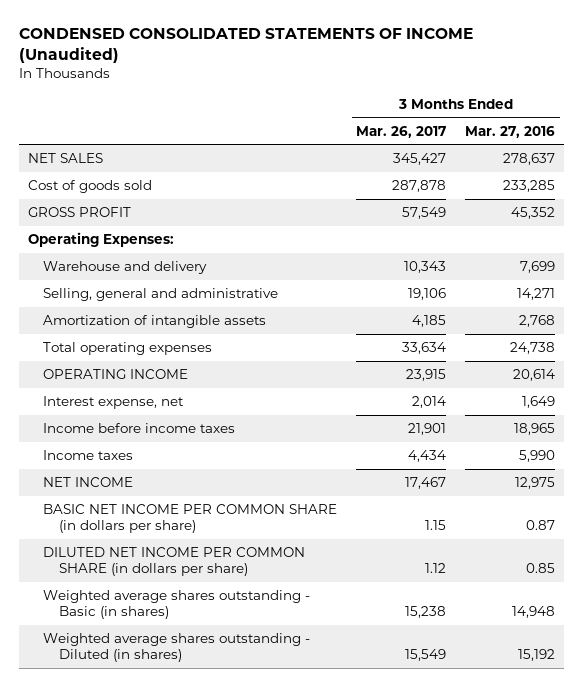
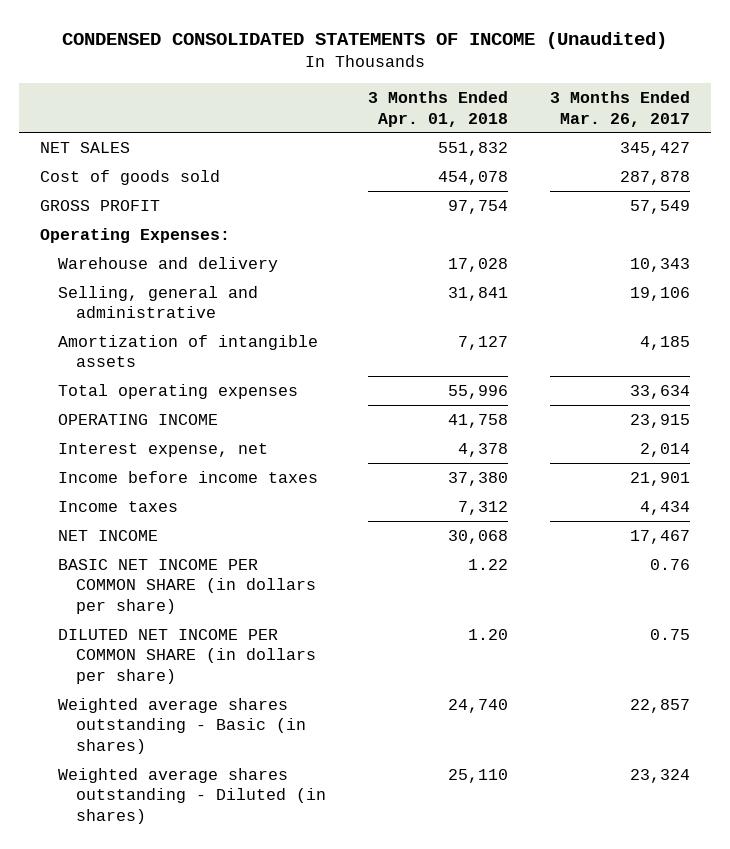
[464,125,555,138] Mar. 27, 2016 -> none
none -> [367,91,508,127] 3 Months Ended Apr. 01, 2018
[425,520,447,531] 1.15 -> [649,558,690,570] 0.76
[425,563,447,574] 1.12 -> [649,628,690,640] 0.75
[405,606,447,619] 15,238 -> [629,698,690,713] 22,857
[405,649,447,662] 15,549 -> [629,768,690,783] 23,324

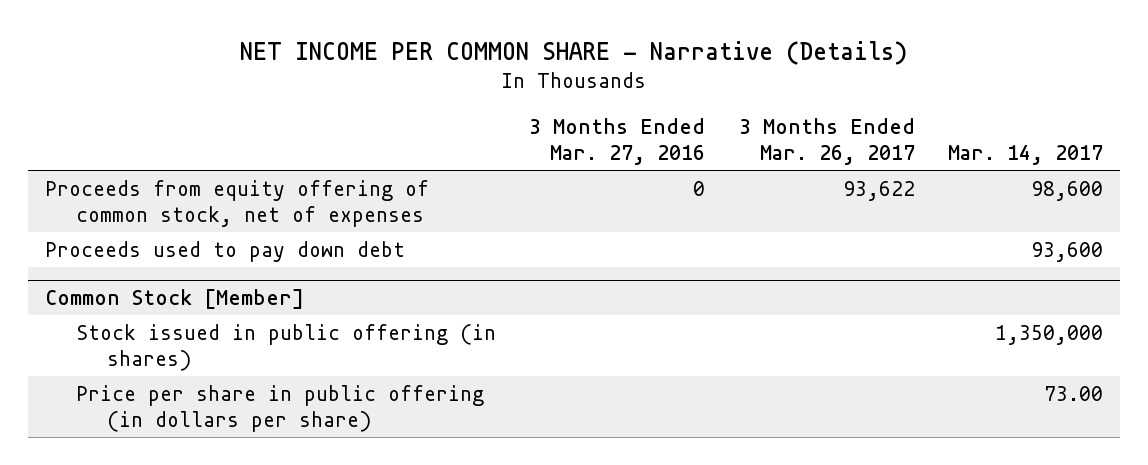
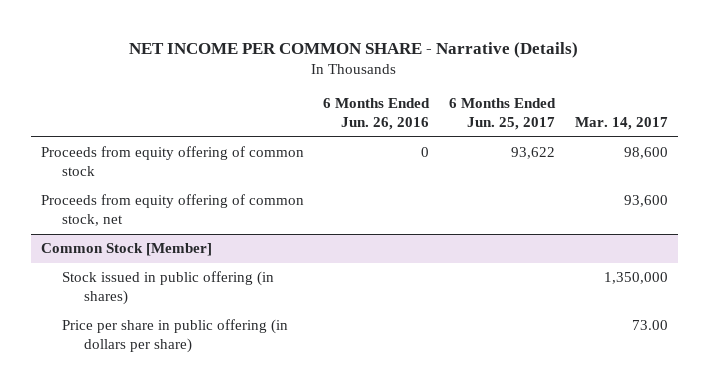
[529,117,706,165] 3 Months Ended Mar. 27, 2016 -> none
[738,117,915,165] 3 Months Ended Mar. 26, 2017 -> none
none -> [323,98,431,131] 6 Months Ended Jun. 26, 2016
none -> [449,98,557,131] 6 Months Ended Jun. 25, 2017
[44,179,429,227] Proceeds from equity offering of common stock, net of expenses -> [40,146,304,177] Proceeds from equity offering of common stock
[44,240,405,262] Proceeds used to pay down debt -> [40,194,304,227] Proceeds from equity offering of common stock, net

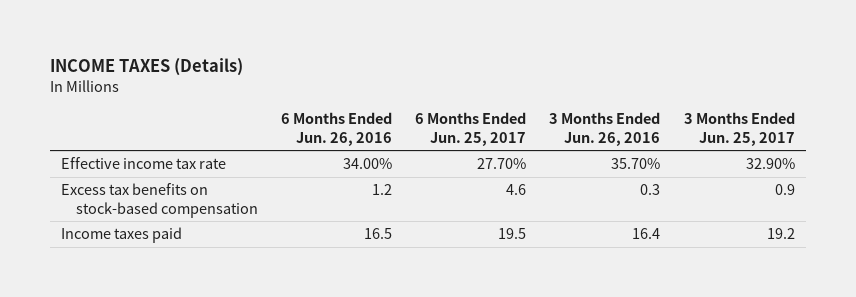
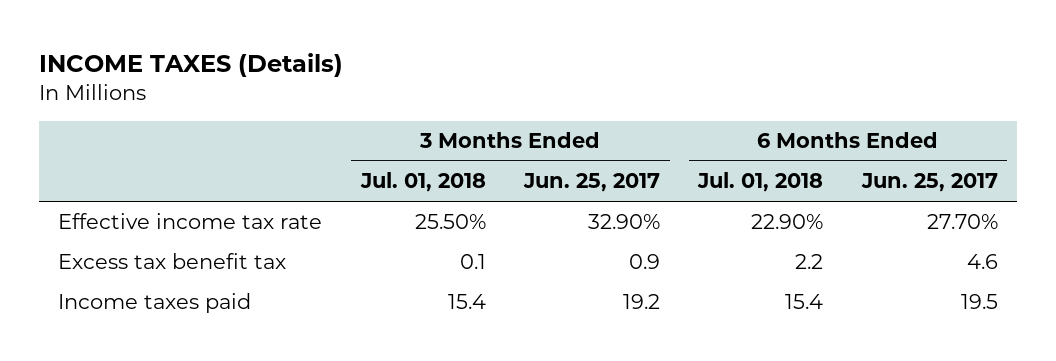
[280,112,392,146] 6 Months Ended Jun. 26, 2016 -> none
[549,112,661,146] 3 Months Ended Jun. 26, 2016 -> none
none -> [359,172,486,193] Jul. 01, 2018
none -> [697,172,824,193] Jul. 01, 2018
[61,183,258,218] Excess tax benefits on stock-based compensation -> [58,253,287,270] Excess tax benefit tax

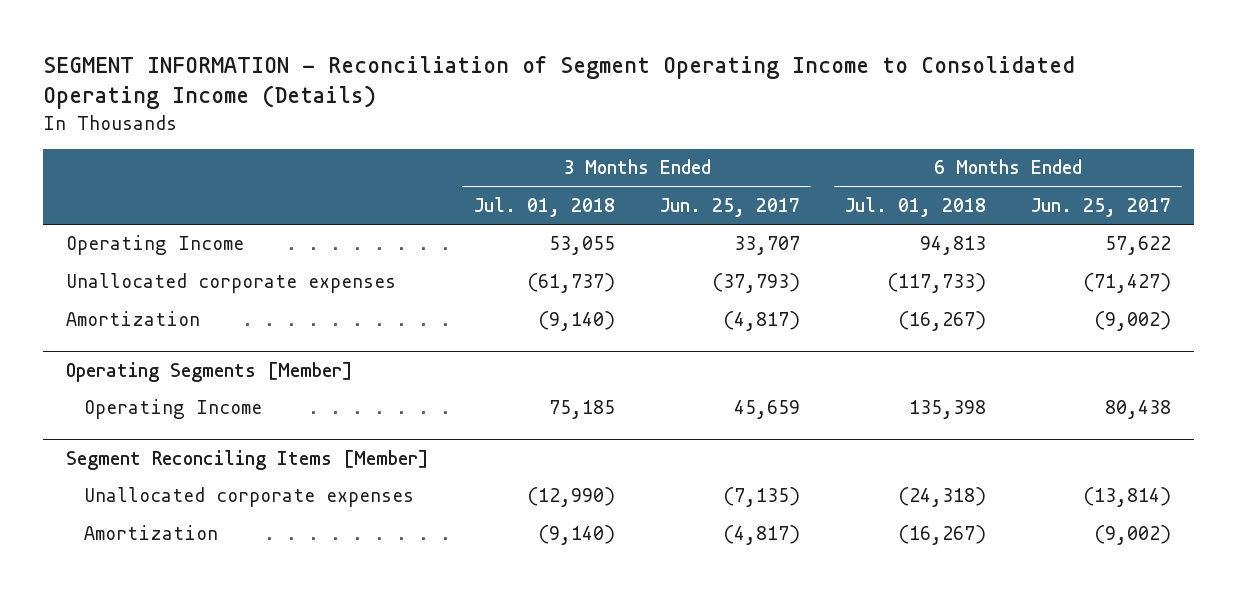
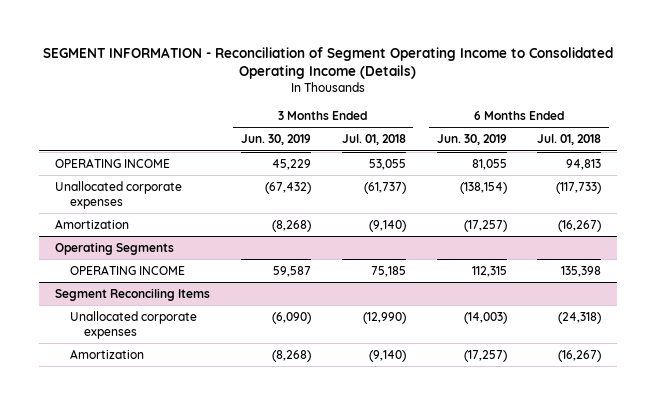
[659,198,800,218] Jun. 25, 2017 -> none
[1031,198,1172,218] Jun. 25, 2017 -> none
none -> [240,134,311,146] Jun. 30, 2019
none -> [436,134,507,146] Jun. 30, 2019
[65,235,244,256] Operating Income -> [54,157,170,168] OPERATING INCOME
[65,361,353,382] Operating Segments [Member] -> [54,241,174,255] Operating Segments
[84,399,263,420] Operating Income -> [69,264,185,275] OPERATING INCOME
[65,449,429,470] Segment Reconciling Items [Member] -> [54,287,210,301] Segment Reconciling Items

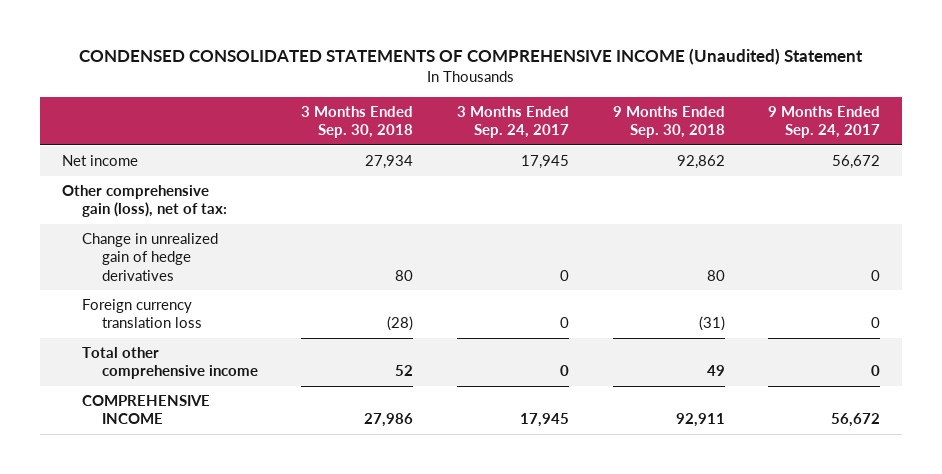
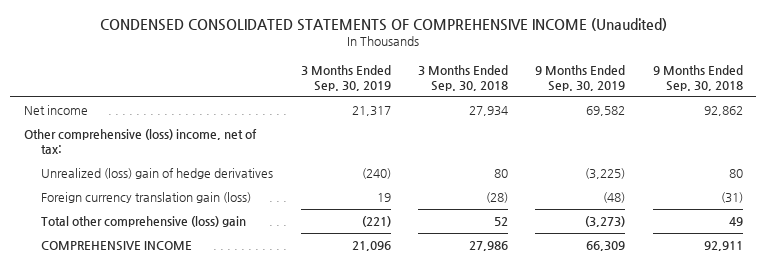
[78,48,863,66] CONDENSED CONSOLIDATED STATEMENTS OF COMPREHENSIVE INCOME (Unaudited) Statement -> [100,17,668,31] CONDENSED CONSOLIDATED STATEMENTS OF COMPREHENSIVE INCOME (Unaudited)
[456,106,569,139] 3 Months Ended Sep. 24, 2017 -> none
[768,106,881,139] 9 Months Ended Sep. 24, 2017 -> none
none -> [300,64,391,91] 3 Months Ended Sep. 30, 2019
none -> [535,64,626,91] 9 Months Ended Sep. 30, 2019
[61,185,227,218] Other comprehensive gain (loss), net of tax: -> [23,129,257,155] Other comprehensive (loss) income, net of tax:
[81,233,218,281] Change in unrealized gain of hedge derivatives -> [41,168,274,180] Unrealized (loss) gain of hedge derivatives
[81,299,202,329] Foreign currency translation loss -> [41,192,252,204] Foreign currency translation gain (loss)
[81,347,258,380] Total other comprehensive income -> [41,216,247,228] Total other comprehensive (loss) gain

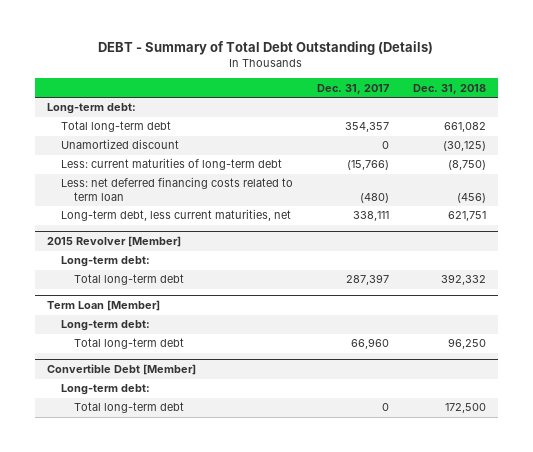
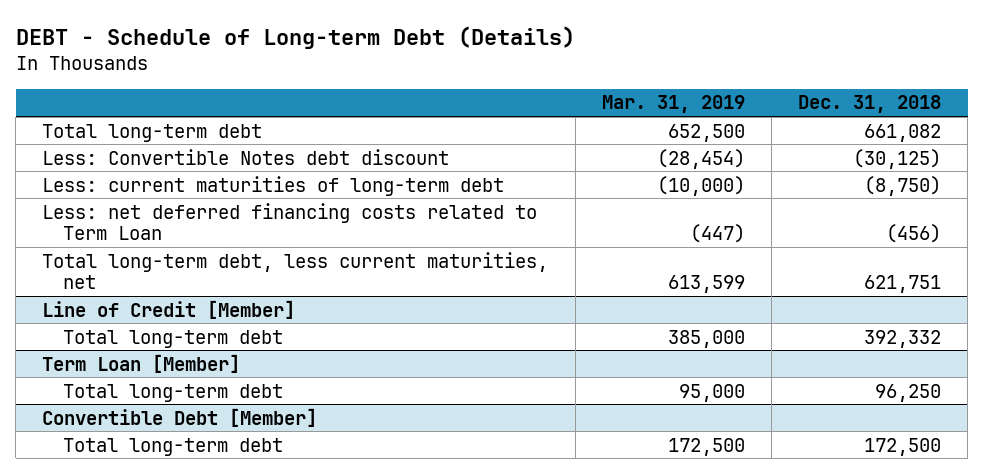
[98,41,434,56] DEBT - Summary of Total Debt Outstanding (Details) -> [15,25,575,49] DEBT - Schedule of Long-term Debt (Details)
[316,83,389,94] Dec. 31, 2017 -> none
none -> [601,95,745,114] Mar. 31, 2019
[46,103,136,115] Long-term debt: -> none
[60,139,179,150] Unamortized discount -> [42,148,450,165] Less: Convertible Notes debt discount
[60,256,150,268] Long-term debt: -> none
[60,177,293,202] Less: net deferred financing costs related to term loan -> [42,202,538,241] Less: net deferred financing costs related to Term Loan
[60,209,291,222] Long-term debt, less current maturities, net -> [42,251,549,290] Total long-term debt, less current maturities, net
[46,236,181,248] 2015 Revolver [Member] -> [42,299,296,319] Line of Credit [Member]
[60,320,150,332] Long-term debt: -> none
[60,384,150,396] Long-term debt: -> none

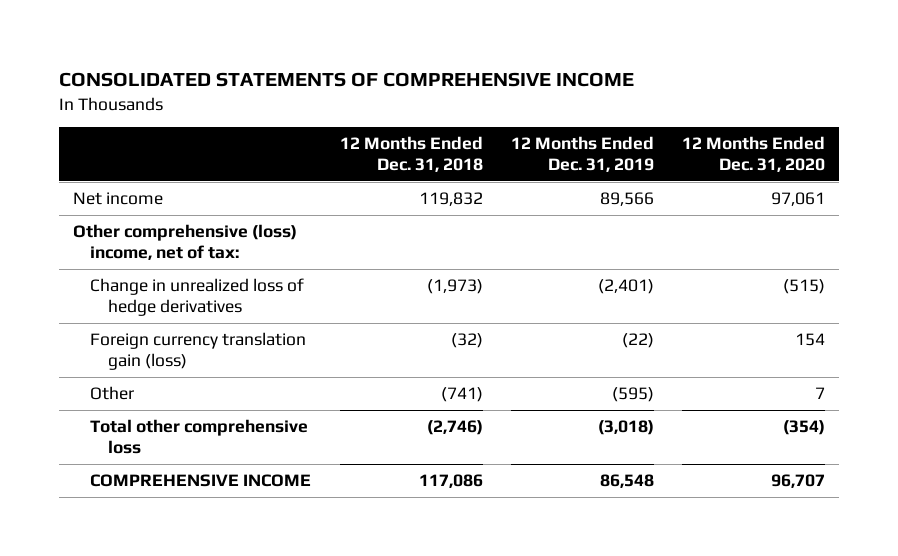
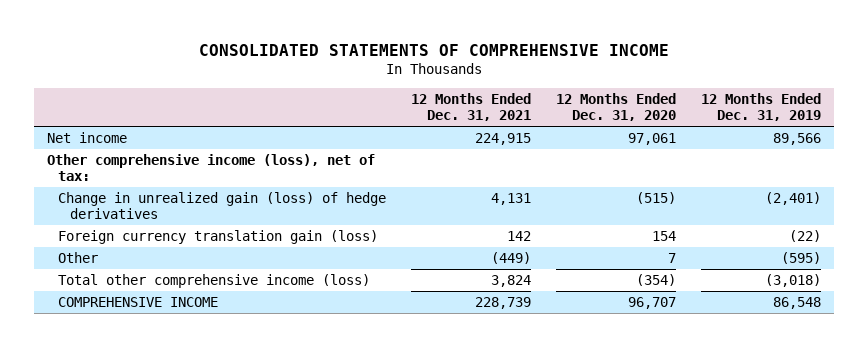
[339,136,483,173] 12 Months Ended Dec. 31, 2018 -> none
none -> [411,92,532,122] 12 Months Ended Dec. 31, 2021
[73,224,298,260] Other comprehensive (loss) income, net of tax: -> [46,153,375,182] Other comprehensive income (loss), net of tax:
[90,278,305,316] Change in unrealized loss of hedge derivatives -> [58,191,387,220] Change in unrealized gain (loss) of hedge derivatives
[90,419,309,454] Total other comprehensive loss -> [58,273,371,288] Total other comprehensive income (loss)

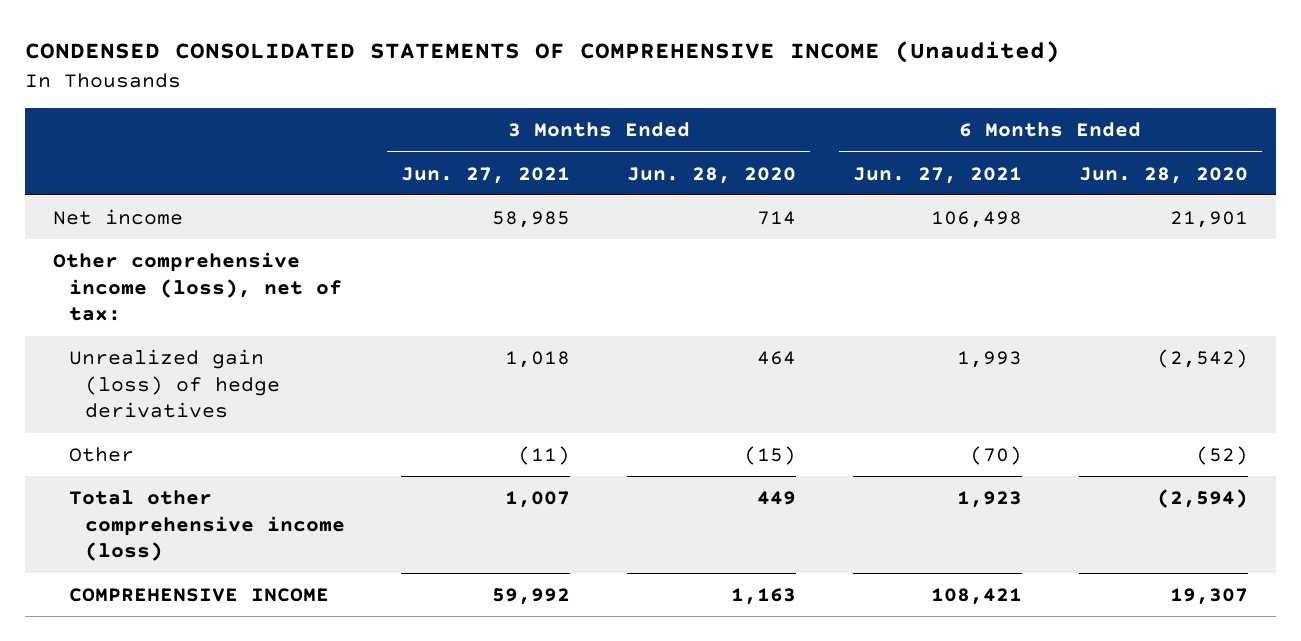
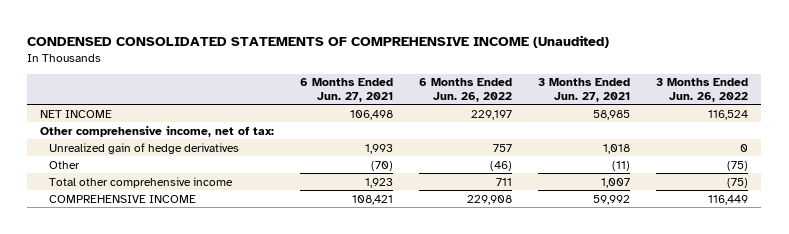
[627,166,797,184] Jun. 28, 2020 -> none
[1078,166,1248,184] Jun. 28, 2020 -> none
none -> [419,78,513,102] 6 Months Ended Jun. 26, 2022
none -> [656,78,749,102] 3 Months Ended Jun. 26, 2022
[53,208,184,225] Net income -> [40,109,113,118] NET INCOME
[53,251,343,322] Other comprehensive income (loss), net of tax: -> [40,125,275,137] Other comprehensive income, net of tax:
[69,348,280,419] Unrealized gain (loss) of hedge derivatives -> [49,142,240,154] Unrealized gain of hedge derivatives
[69,489,345,562] Total other comprehensive income (loss) -> [49,176,234,188] Total other comprehensive income

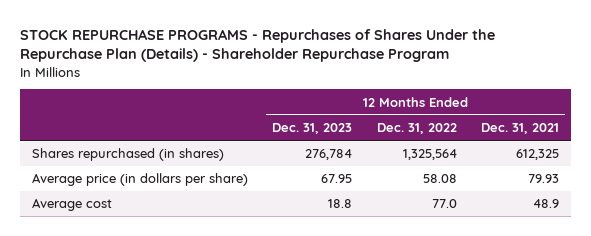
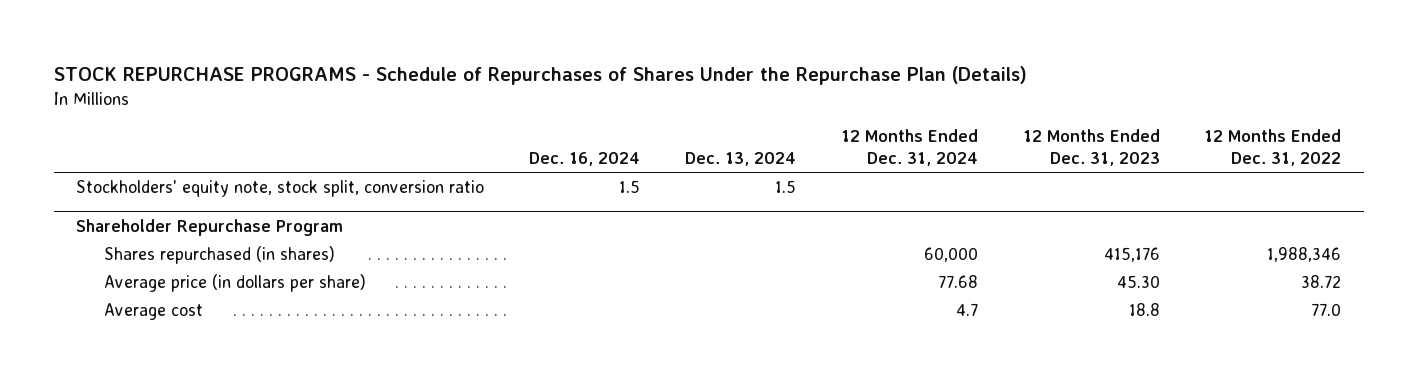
[19,28,495,63] STOCK REPURCHASE PROGRAMS - Repurchases of Shares Under the Repurchase Plan (Details) - Shareholder Repurchase Program -> [54,66,1028,86] STOCK REPURCHASE PROGRAMS - Schedule of Repurchases of Shares Under the Repurchase Plan (Details)
[481,123,560,135] Dec. 31, 2021 -> none
none -> [529,151,641,166] Dec. 16, 2024
none -> [685,151,797,166] Dec. 13, 2024
none -> [840,129,978,166] 12 Months Ended Dec. 31, 2024
none -> [76,180,485,198] Stockholders' equity note, stock split, conversion ratio
none -> [76,218,344,236] Shareholder Repurchase Program
[305,149,353,161] 276,784 -> [1103,247,1160,263] 415,176
[402,149,457,161] 1,325,564 -> [1267,247,1342,263] 1,988,346
[321,174,353,184] 67.95 -> [1116,275,1160,289] 45.30
[422,174,457,184] 58.08 -> [1301,275,1342,289] 38.72

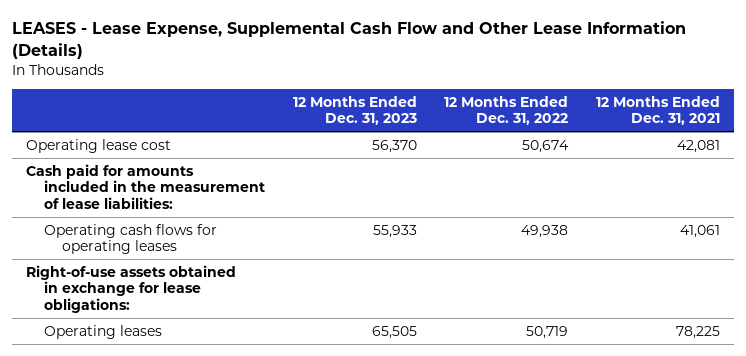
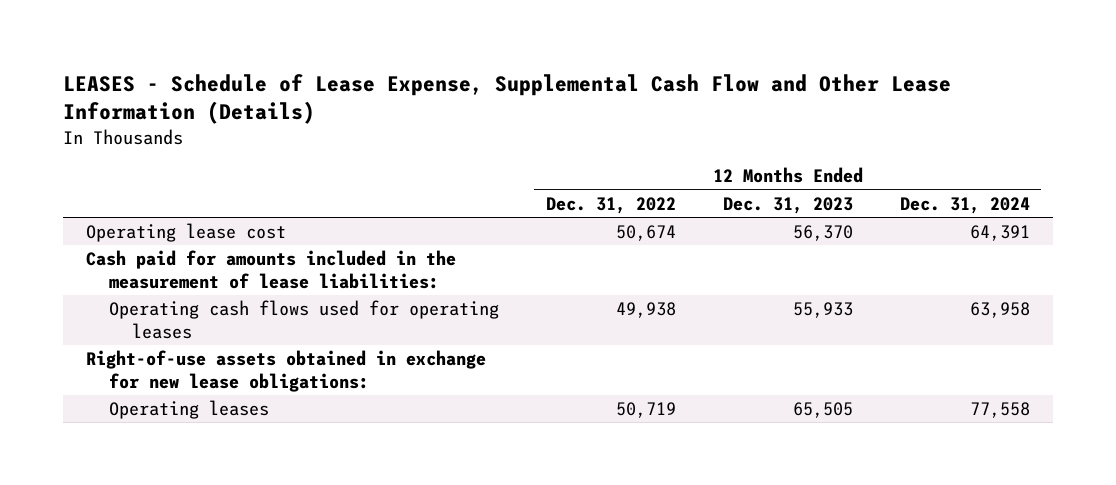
[12,20,687,59] LEASES - Lease Expense, Supplemental Cash Flow and Other Lease Information (Details) -> [62,74,951,125] LEASES - Schedule of Lease Expense, Supplemental Cash Flow and Other Lease Information (Details)
[596,95,721,126] 12 Months Ended Dec. 31, 2021 -> none
none -> [899,196,1030,214] Dec. 31, 2024
[43,223,217,255] Operating cash flows for operating leases -> [108,300,499,339] Operating cash flows used for operating leases
[25,264,236,313] Right-of-use assets obtained in exchange for lease obligations: -> [86,350,487,392] Right-of-use assets obtained in exchange for new lease obligations:

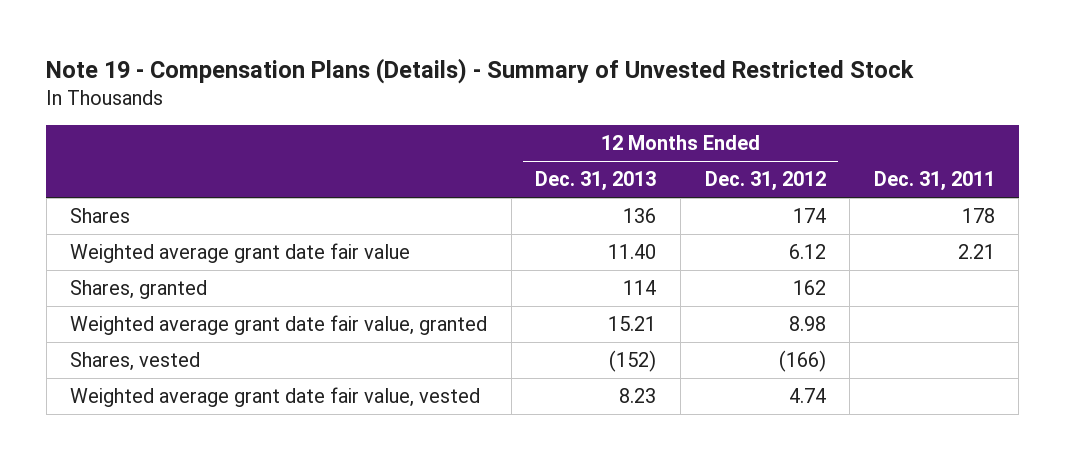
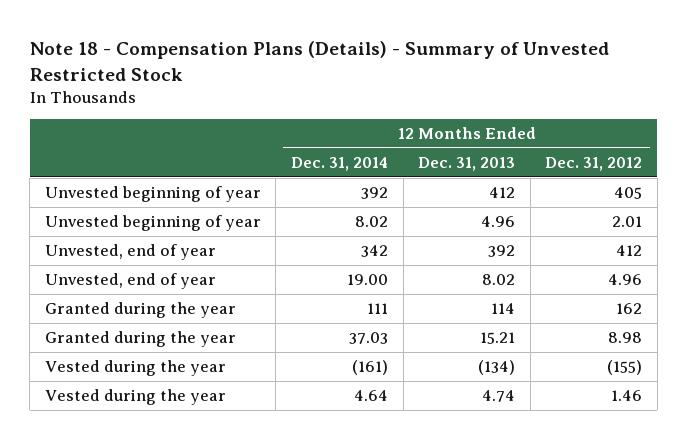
[46,57,915,84] Note 19 - Compensation Plans (Details) - Summary of Unvested Restricted Stock -> [29,41,609,81] Note 18 - Compensation Plans (Details) - Summary of Unvested Restricted Stock
[873,171,995,192] Dec. 31, 2011 -> none
none -> [291,156,389,171] Dec. 31, 2014
[70,208,131,224] Shares -> none
[70,243,411,264] Weighted average grant date fair value -> none
[70,387,481,408] Weighted average grant date fair value, vested -> none
none -> [44,186,261,203] Unvested beginning of year
none -> [44,215,261,232] Unvested beginning of year
none -> [44,244,216,261] Unvested, end of year
none -> [44,273,216,290] Unvested, end of year
[70,280,208,300] Shares, granted -> [44,302,236,319] Granted during the year
[70,315,488,336] Weighted average grant date fair value, granted -> [44,331,236,348] Granted during the year
[70,352,201,372] Shares, vested -> [44,360,226,377] Vested during the year
[609,350,657,373] (152) -> [478,360,516,376] (134)
[778,350,826,373] (166) -> [607,360,643,376] (155)
none -> [44,389,226,406] Vested during the year

